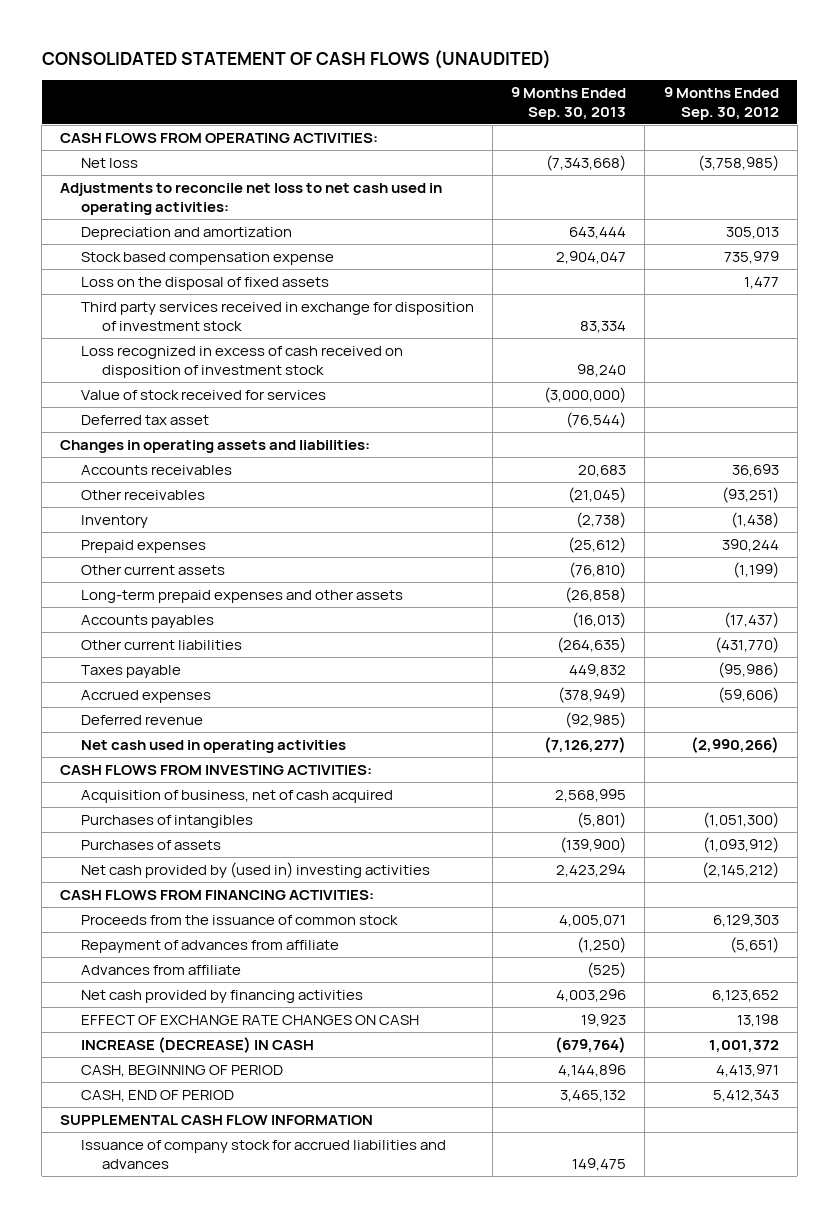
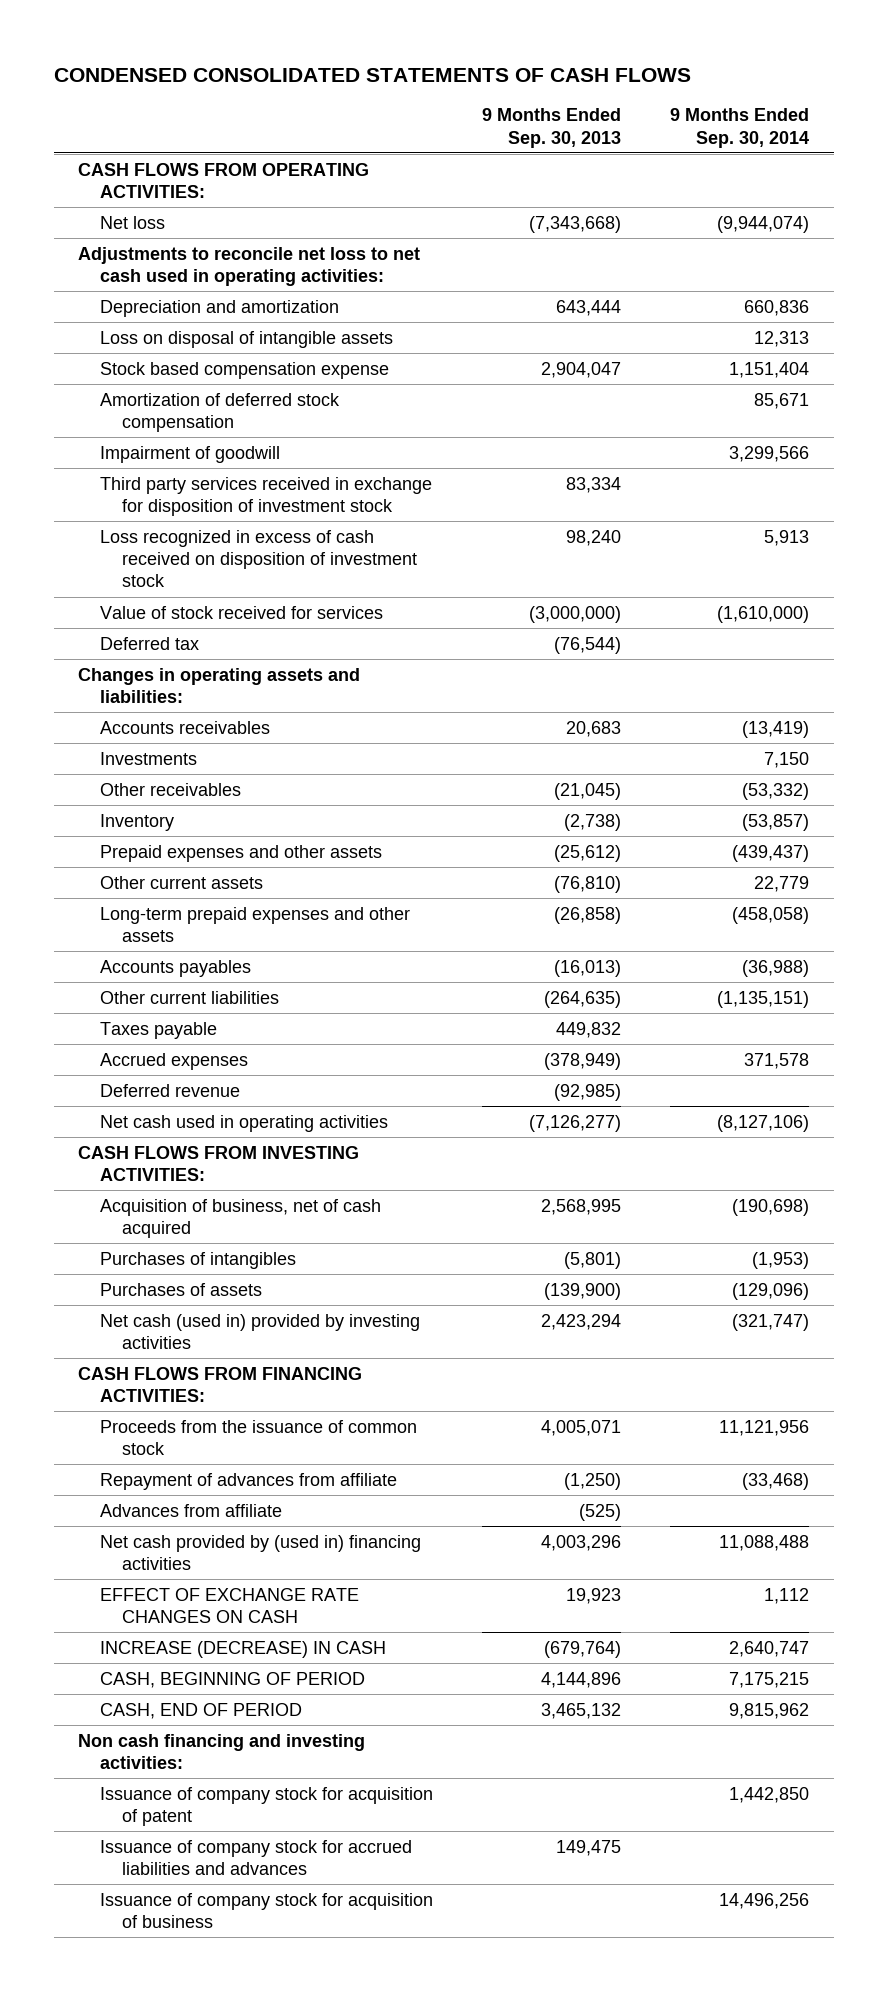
[41,49,551,69] CONSOLIDATED STATEMENT OF CASH FLOWS (UNAUDITED) -> [53,67,691,82] CONDENSED CONSOLIDATED STATEMENTS OF CASH FLOWS
[663,87,779,120] 9 Months Ended Sep. 30, 2012 -> none
none -> [670,108,810,148] 9 Months Ended Sep. 30, 2014
none -> [100,330,394,348] Loss on disposal of intangible assets
[81,277,330,291] Loss on the disposal of fixed assets -> none
none -> [100,392,341,433] Amortization of deferred stock compensation
none -> [100,445,281,463] Impairment of goodwill
[81,415,210,426] Deferred tax asset -> [100,636,200,650] Deferred tax
none -> [100,751,198,765] Investments
[81,540,207,554] Prepaid expenses -> [100,844,383,862] Prepaid expenses and other assets
[81,862,431,879] Net cash provided by (used in) investing activities -> [100,1313,421,1350] Net cash (used in) provided by investing activities
[81,990,364,1004] Net cash provided by financing activities -> [100,1534,422,1571] Net cash provided by (used in) financing activities
[60,1115,374,1126] SUPPLEMENTAL CASH FLOW INFORMATION -> none
none -> [78,1733,366,1770] Non cash financing and investing activities:
none -> [100,1786,434,1827] Issuance of company stock for acquisition of patent
none -> [100,1892,434,1929] Issuance of company stock for acquisition of business

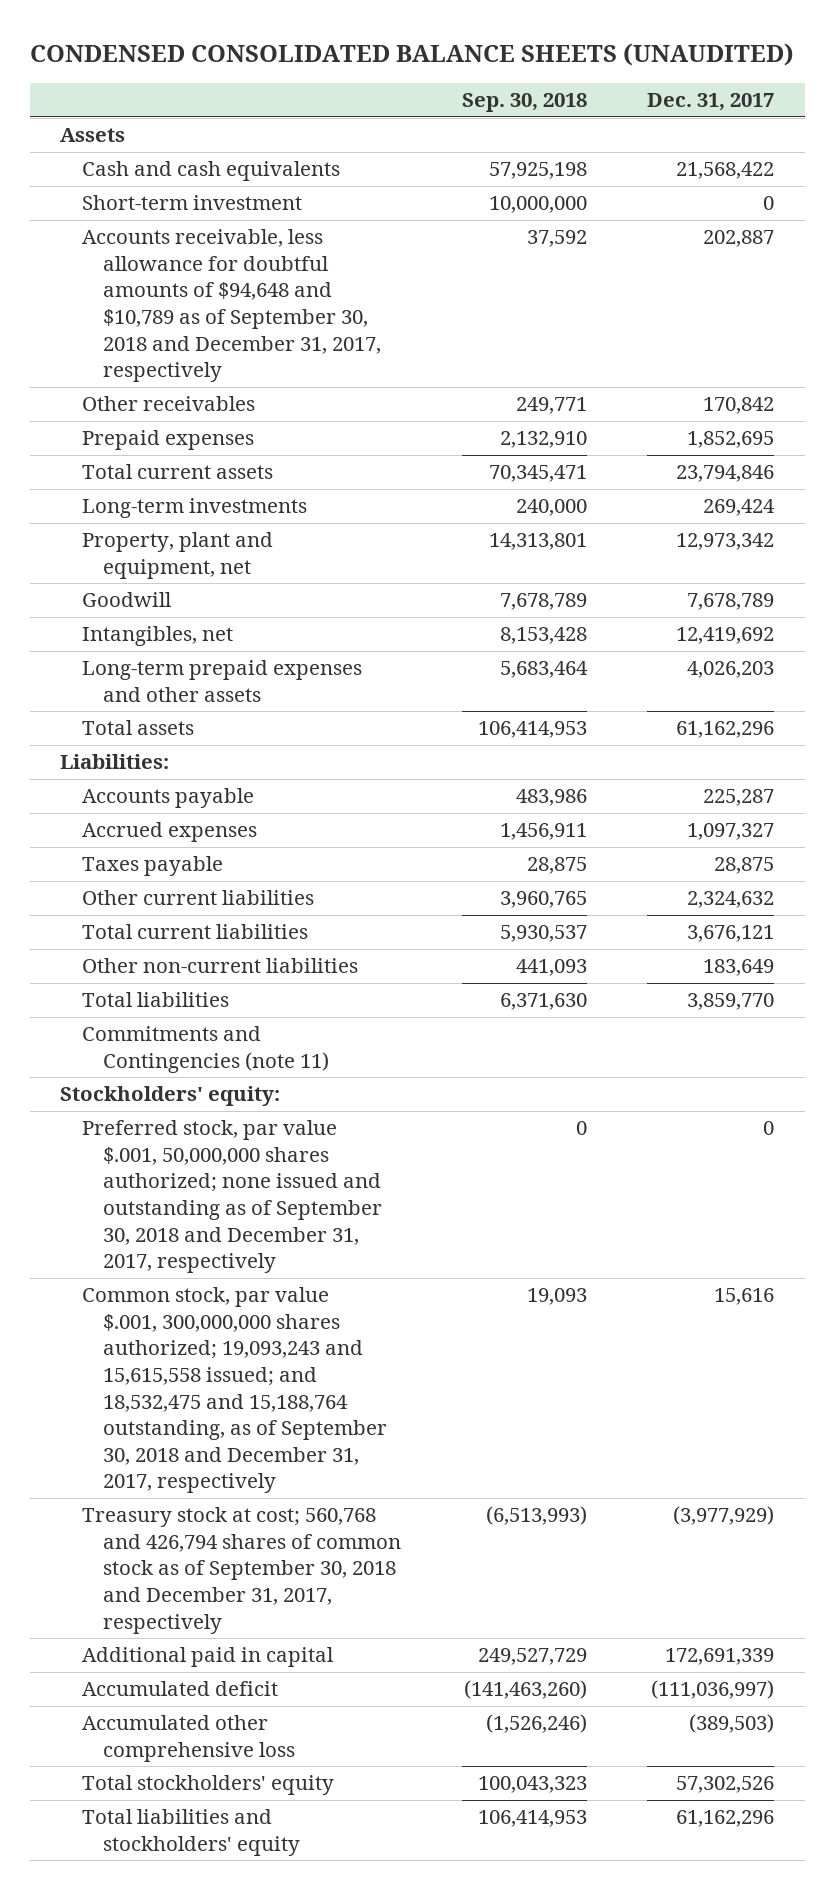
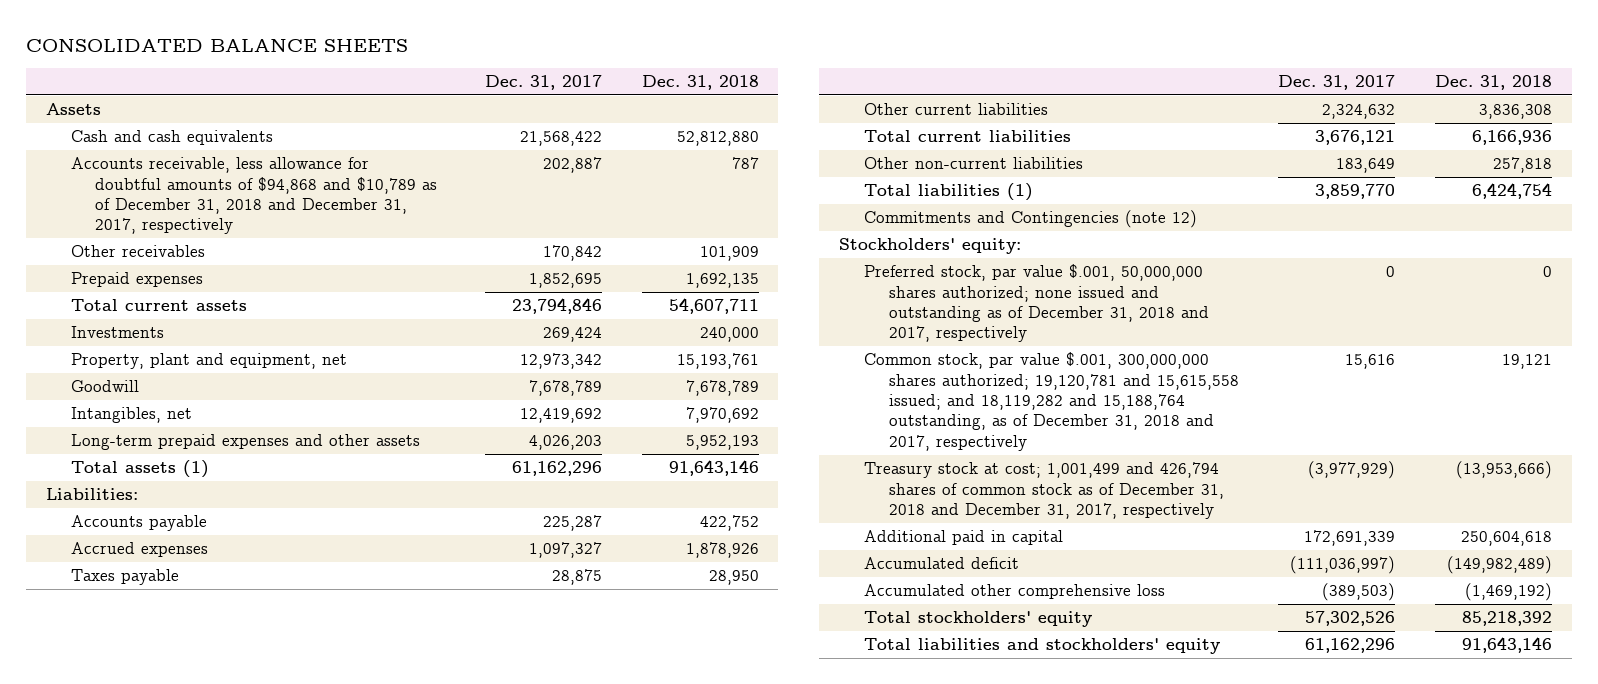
[30,43,795,67] CONDENSED CONSOLIDATED BALANCE SHEETS (UNAUDITED) -> [26,38,409,52] CONSOLIDATED BALANCE SHEETS
[461,93,587,113] Sep. 30, 2018 -> none
none -> [641,75,759,91] Dec. 31, 2018
[81,195,302,211] Short-term investment -> none
[81,229,382,383] Accounts receivable, less allowance for doubtful amounts of $94,648 and $10,789 as of September 30, 2018 and December 31, 2017, respectively -> [70,157,438,235] Accounts receivable, less allowance for doubtful amounts of $94,868 and $10,789 as of December 31, 2018 and December 31, 2017, respectively
[81,498,307,519] Long-term investments -> [70,326,164,339] Investments
[81,720,194,736] Total assets -> [70,460,209,479] Total assets (1)
[81,992,229,1008] Total liabilities -> [863,183,1033,202] Total liabilities (1)
[81,1026,330,1073] Commitments and Contingencies (note 11) -> [863,210,1197,229] Commitments and Contingencies (note 12)
[81,1120,383,1274] Preferred stock, par value $.001, 50,000,000 shares authorized; none issued and outstanding as of September 30, 2018 and December 31, 2017, respectively -> [863,264,1209,343] Preferred stock, par value $.001, 50,000,000 shares authorized; none issued and outstanding as of December 31, 2018 and 2017, respectively
[81,1287,388,1494] Common stock, par value $.001, 300,000,000 shares authorized; 19,093,243 and 15,615,558 issued; and 18,532,475 and 15,188,764 outstanding, as of September 30, 2018 and December 31, 2017, respectively -> [863,352,1239,451] Common stock, par value $.001, 300,000,000 shares authorized; 19,120,781 and 15,615,558 issued; and 18,119,282 and 15,188,764 outstanding, as of December 31, 2018 and 2017, respectively
[81,1507,402,1634] Treasury stock at cost; 560,768 and 426,794 shares of common stock as of September 30, 2018 and December 31, 2017, respectively -> [863,462,1224,519] Treasury stock at cost; 1,001,499 and 426,794 shares of common stock as of December 31, 2018 and December 31, 2017, respectively

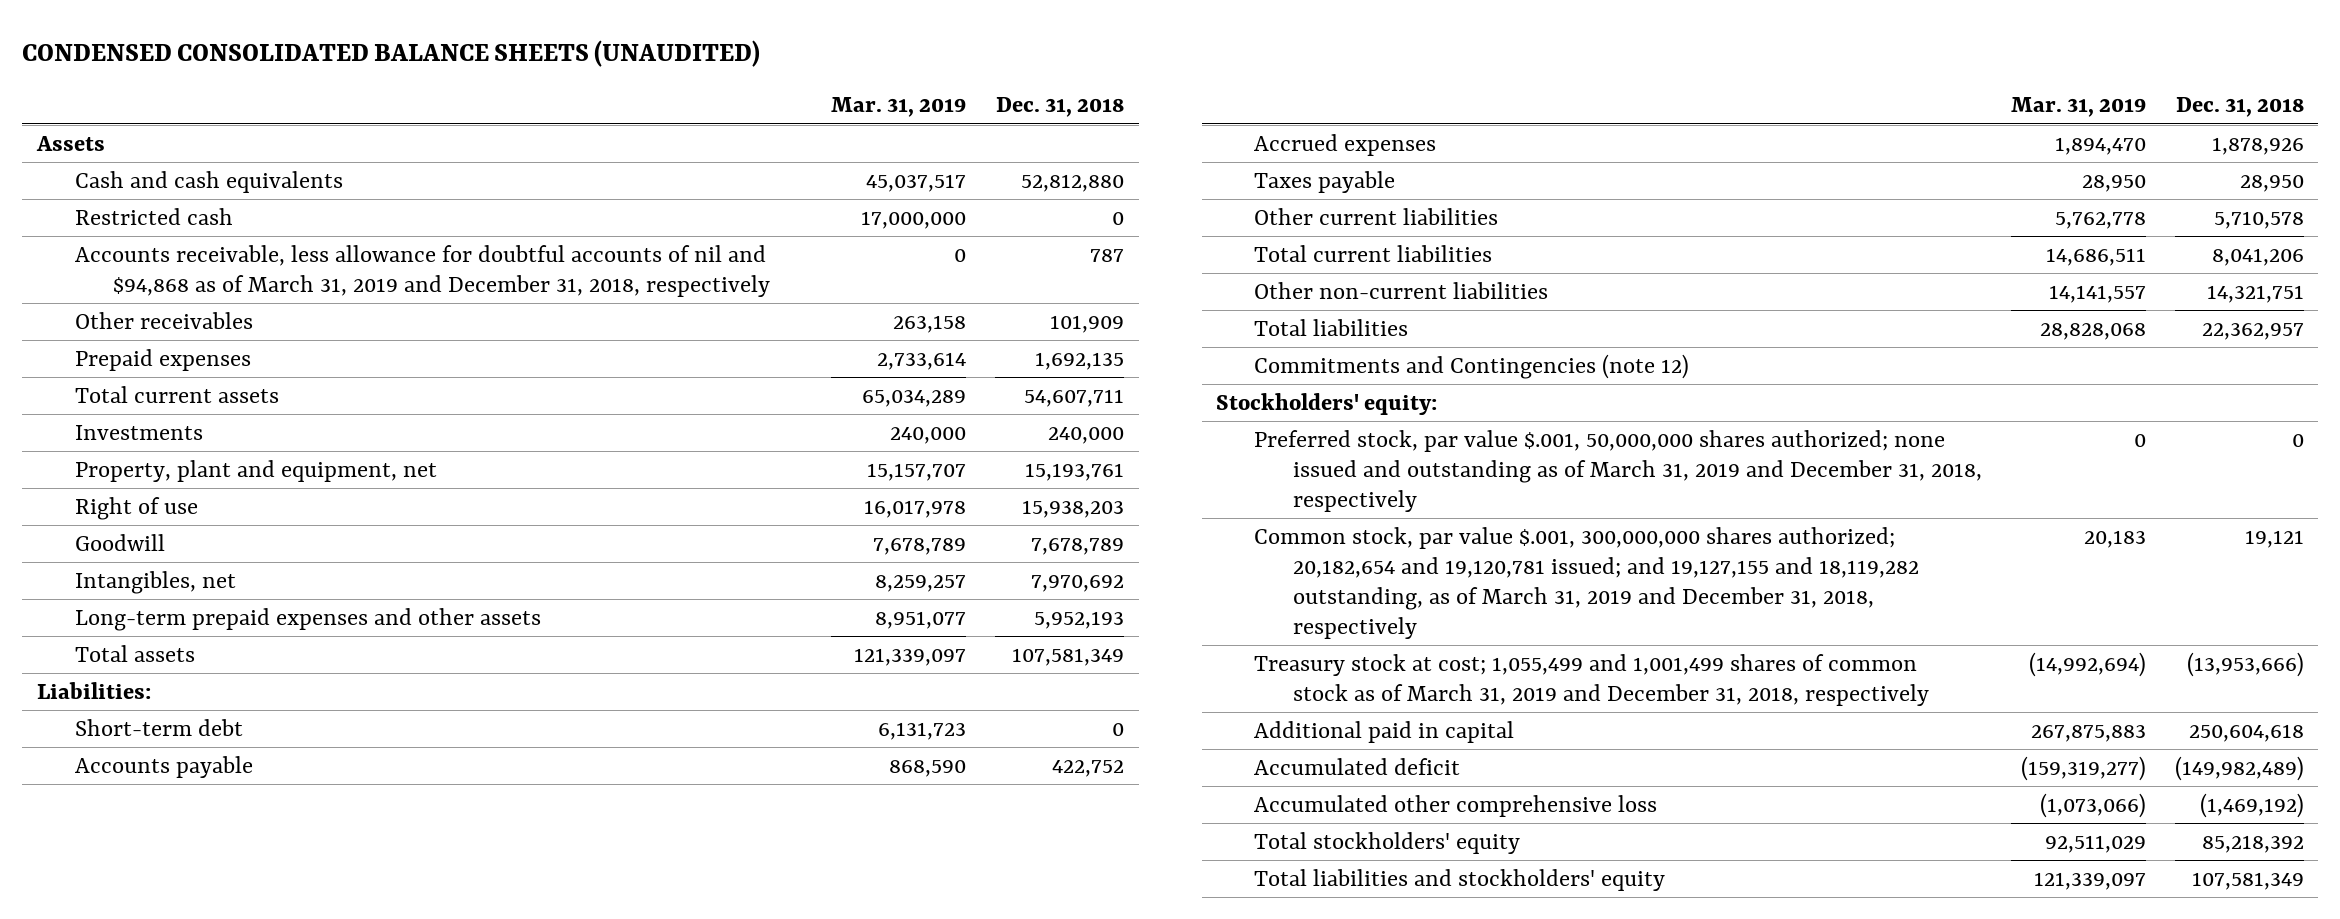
[26,38,409,52] CONSOLIDATED BALANCE SHEETS -> [22,40,761,68] CONDENSED CONSOLIDATED BALANCE SHEETS (UNAUDITED)
[485,75,603,91] Dec. 31, 2017 -> none
none -> [831,97,967,118] Mar. 31, 2019
none -> [74,207,233,225] Restricted cash
[70,157,438,235] Accounts receivable, less allowance for doubtful amounts of $94,868 and $10,789 as of December 31, 2018 and December 31, 2017, respectively -> [74,244,771,297] Accounts receivable, less allowance for doubtful accounts of nil and $94,868 as of March 31, 2019 and December 31, 2018, respectively
none -> [74,496,198,520] Right of use
[70,460,209,479] Total assets (1) -> [74,644,195,662] Total assets
[668,460,759,477] 91,643,146 -> [1012,647,1125,666] 107,581,349
none -> [74,718,243,736] Short-term debt
[1478,104,1552,120] 3,836,308 -> [2213,210,2304,229] 5,710,578
[1471,130,1552,146] 6,166,936 -> [2211,247,2304,266] 8,041,206
[1492,157,1552,174] 257,818 -> [2206,284,2304,303] 14,321,751
[863,183,1033,202] Total liabilities (1) -> [1254,318,1409,336] Total liabilities
[1471,183,1552,200] 6,424,754 -> [2201,322,2304,340] 22,362,957
[863,264,1209,343] Preferred stock, par value $.001, 50,000,000 shares authorized; none issued and outstanding as of December 31, 2018 and 2017, respectively -> [1254,429,1982,512] Preferred stock, par value $.001, 50,000,000 shares authorized; none issued and outstanding as of March 31, 2019 and December 31, 2018, respectively
[863,352,1239,451] Common stock, par value $.001, 300,000,000 shares authorized; 19,120,781 and 15,615,558 issued; and 18,119,282 and 15,188,764 outstanding, as of December 31, 2018 and 2017, respectively -> [1254,526,1919,639] Common stock, par value $.001, 300,000,000 shares authorized; 20,182,654 and 19,120,781 issued; and 19,127,155 and 18,119,282 outstanding, as of March 31, 2019 and December 31, 2018, respectively
[863,462,1224,519] Treasury stock at cost; 1,001,499 and 426,794 shares of common stock as of December 31, 2018 and December 31, 2017, respectively -> [1254,653,1929,706] Treasury stock at cost; 1,055,499 and 1,001,499 shares of common stock as of March 31, 2019 and December 31, 2018, respectively
[1461,637,1552,654] 91,643,146 -> [2191,871,2304,890] 107,581,349

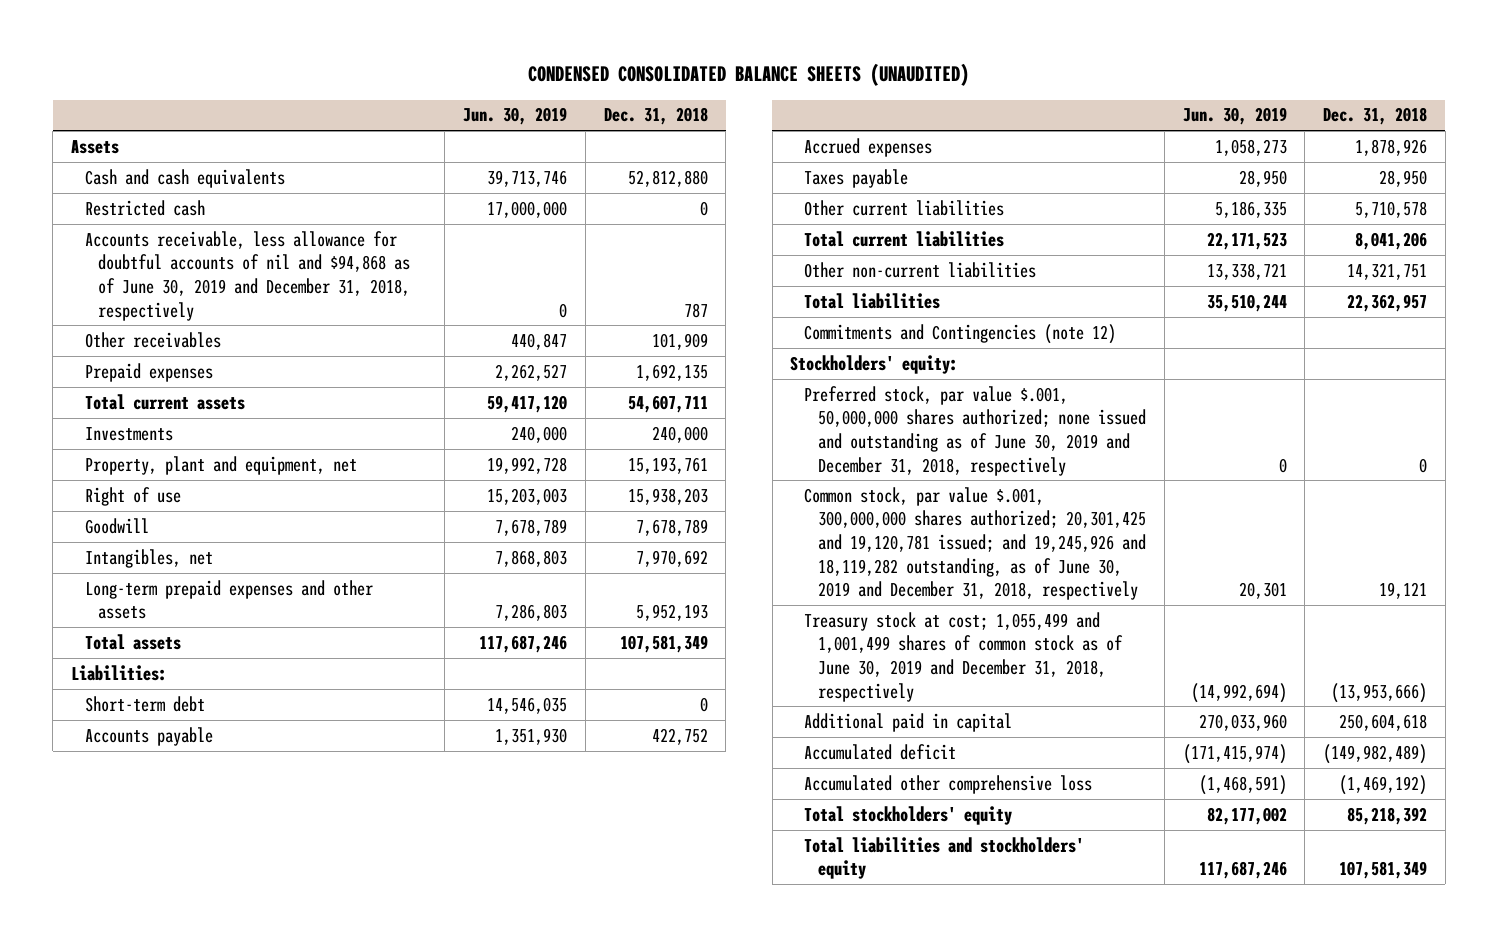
[831,97,967,118] Mar. 31, 2019 -> none
none -> [463,107,568,126] Jun. 30, 2019
[74,244,771,297] Accounts receivable, less allowance for doubtful accounts of nil and $94,868 as of March 31, 2019 and December 31, 2018, respectively -> [84,230,411,321] Accounts receivable, less allowance for doubtful accounts of nil and $94,868 as of June 30, 2019 and December 31, 2018, respectively
[1254,429,1982,512] Preferred stock, par value $.001, 50,000,000 shares authorized; none issued and outstanding as of March 31, 2019 and December 31, 2018, respectively -> [804,385,1146,476] Preferred stock, par value $.001, 50,000,000 shares authorized; none issued and outstanding as of June 30, 2019 and December 31, 2018, respectively
[1254,526,1919,639] Common stock, par value $.001, 300,000,000 shares authorized; 20,182,654 and 19,120,781 issued; and 19,127,155 and 18,119,282 outstanding, as of March 31, 2019 and December 31, 2018, respectively -> [804,486,1146,601] Common stock, par value $.001, 300,000,000 shares authorized; 20,301,425 and 19,120,781 issued; and 19,245,926 and 18,119,282 outstanding, as of June 30, 2019 and December 31, 2018, respectively
[1254,653,1929,706] Treasury stock at cost; 1,055,499 and 1,001,499 shares of common stock as of March 31, 2019 and December 31, 2018, respectively -> [804,611,1123,702] Treasury stock at cost; 1,055,499 and 1,001,499 shares of common stock as of June 30, 2019 and December 31, 2018, respectively

